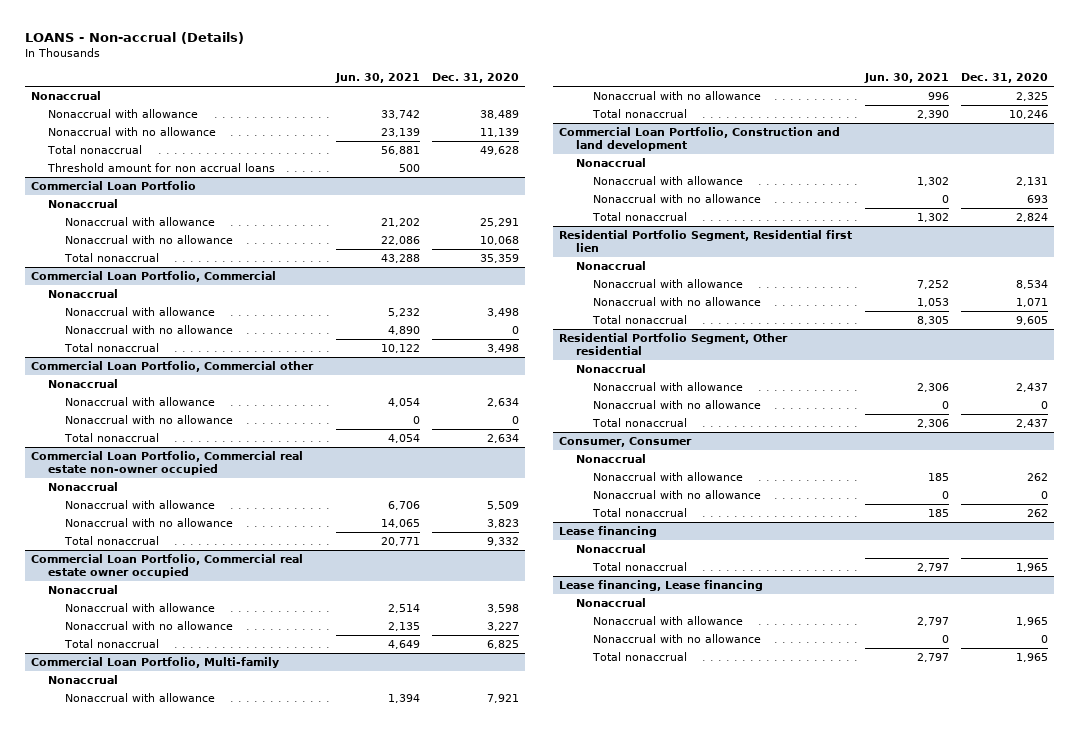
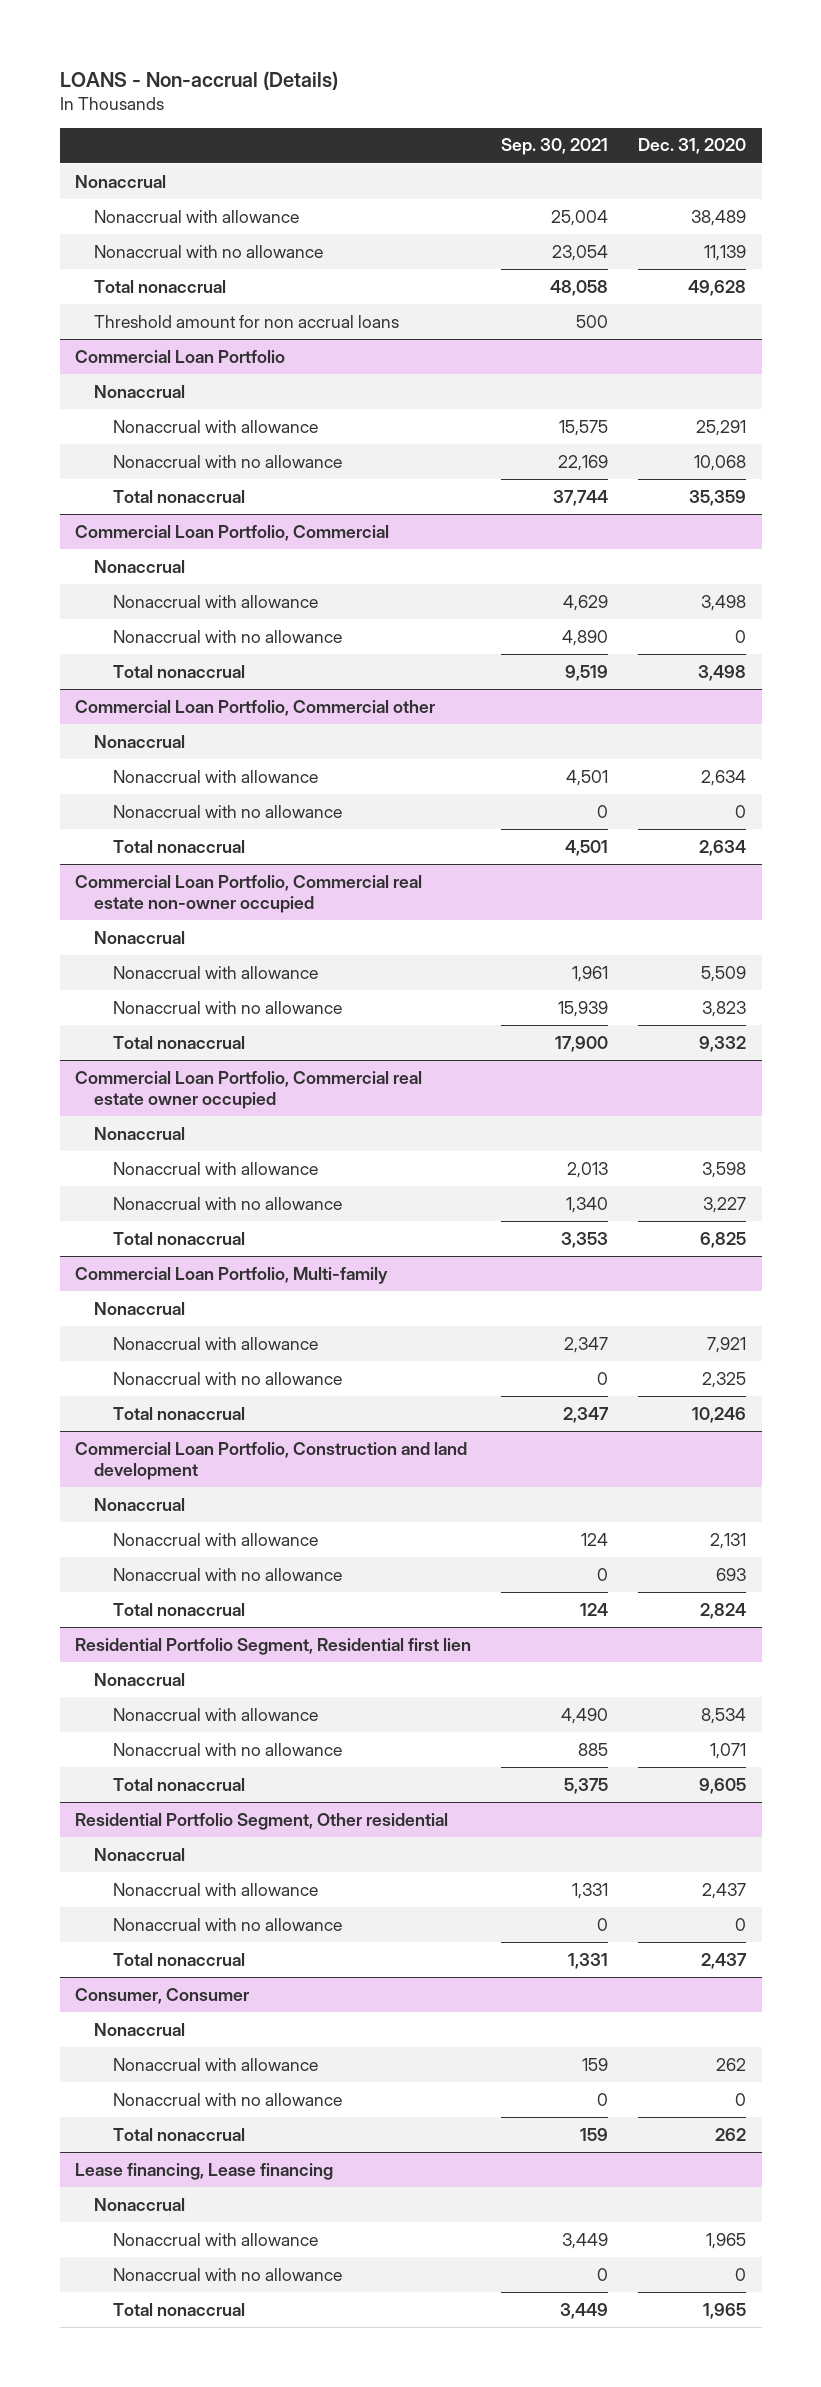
[335,73,421,84] Jun. 30, 2021 -> none
none -> [501,138,609,156] Sep. 30, 2021
[559,525,658,537] Lease financing -> none
[576,543,647,553] Nonaccrual -> none
[591,561,687,571] Total nonaccrual -> none

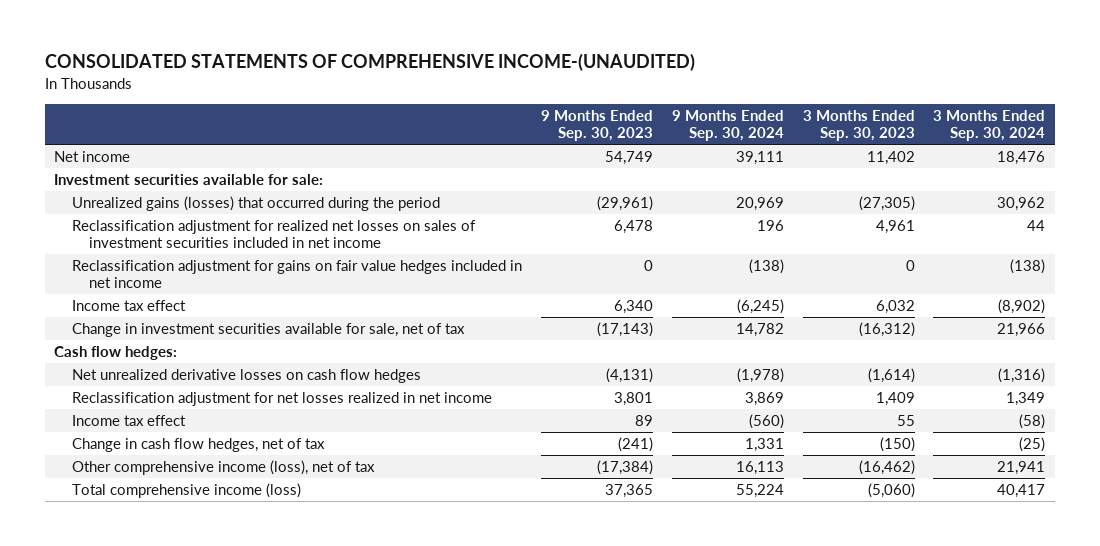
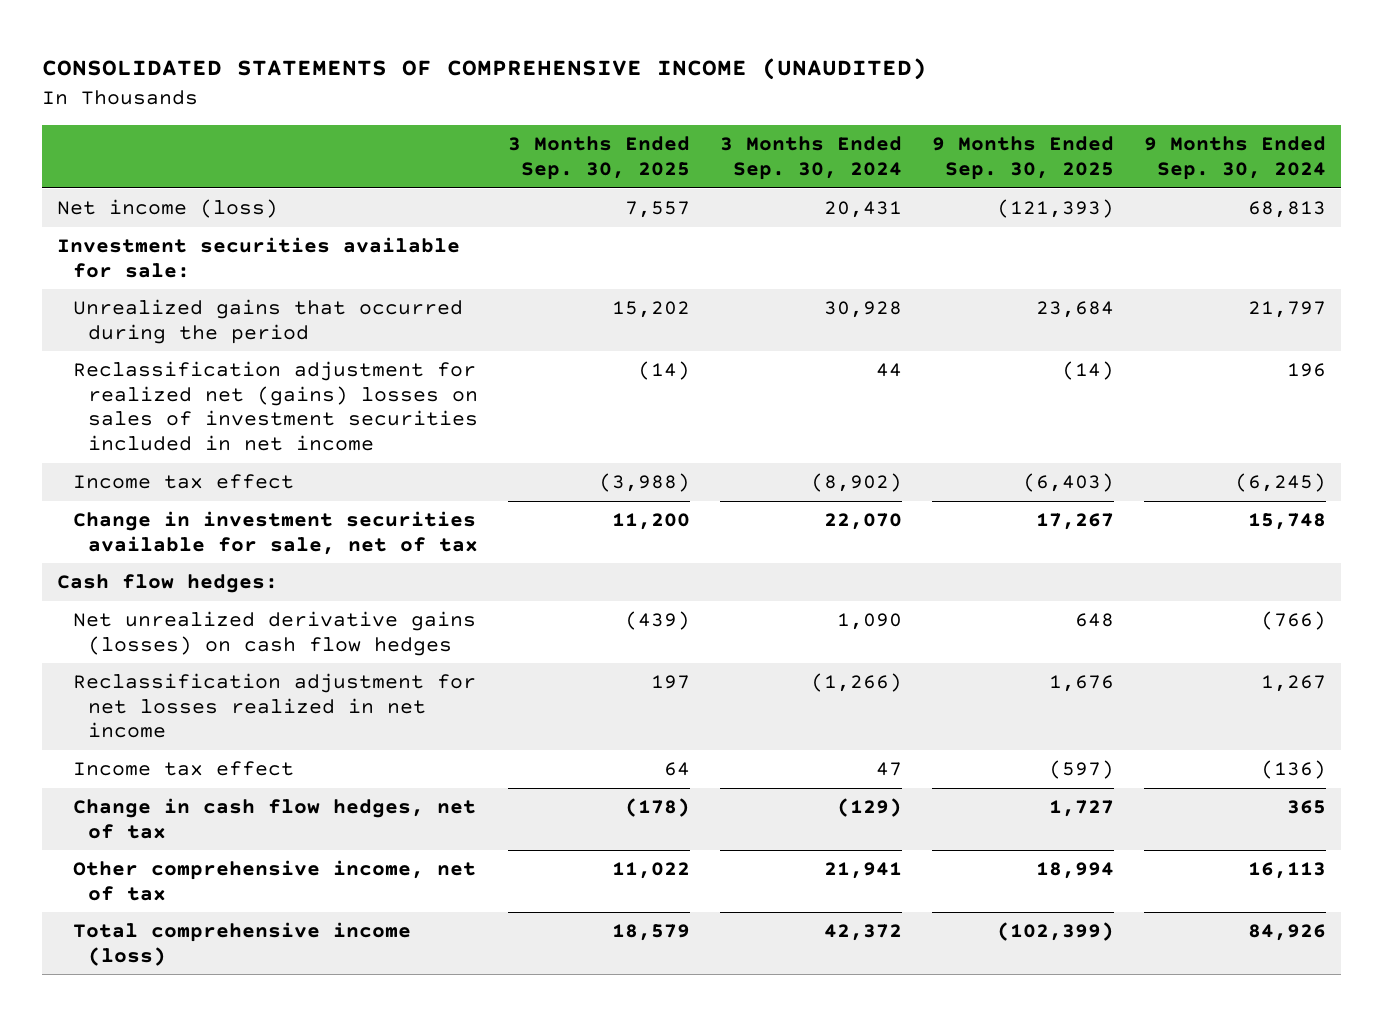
[44,53,695,72] CONSOLIDATED STATEMENTS OF COMPREHENSIVE INCOME-(UNAUDITED) -> [42,58,928,81] CONSOLIDATED STATEMENTS OF COMPREHENSIVE INCOME (UNAUDITED)
[540,109,653,142] 9 Months Ended Sep. 30, 2023 -> none
[802,109,915,142] 3 Months Ended Sep. 30, 2023 -> none
none -> [508,136,691,181] 3 Months Ended Sep. 30, 2025
none -> [932,136,1115,181] 9 Months Ended Sep. 30, 2025
[54,150,131,162] Net income -> [57,199,279,219] Net income (loss)
[735,150,784,165] 39,111 -> [1248,201,1327,219] 68,813
[997,150,1046,165] 18,476 -> [824,201,903,219] 20,431
[71,259,522,289] Reclassification adjustment for gains on fair value hedges included in net income -> none
[71,195,440,211] Unrealized gains (losses) that occurred during the period -> [72,299,463,344] Unrealized gains that occurred during the period
[735,196,784,211] 20,969 -> [1248,301,1327,319] 21,797
[997,196,1046,211] 30,962 -> [824,301,903,319] 30,928
[71,219,476,249] Reclassification adjustment for realized net losses on sales of investment securities included in net income -> [72,361,478,452] Reclassification adjustment for realized net (gains) losses on sales of investment securities included in net income
[735,322,784,337] 14,782 -> [1248,513,1327,531] 15,748
[997,322,1046,337] 21,966 -> [824,513,903,531] 22,070
[71,368,421,383] Net unrealized derivative losses on cash flow hedges -> [72,611,476,656] Net unrealized derivative gains (losses) on cash flow hedges
[736,367,784,383] (1,978) -> [1261,611,1327,631] (766)
[998,367,1046,383] (1,316) -> [837,613,903,631] 1,090
[744,391,784,406] 3,869 -> [1261,675,1327,693] 1,267
[1006,391,1046,406] 1,349 -> [811,673,903,693] (1,266)
[748,413,784,429] (560) -> [1261,760,1327,780] (136)
[1019,413,1046,429] (58) -> [876,762,903,777] 47
[744,437,784,452] 1,331 -> [1287,800,1327,815] 365
[1019,436,1046,452] (25) -> [837,798,903,818] (129)
[71,459,375,475] Other comprehensive income (loss), net of tax -> [72,860,476,901] Other comprehensive income, net of tax
[735,483,784,498] 55,224 -> [1248,924,1327,942] 84,926
[997,483,1046,498] 40,417 -> [824,924,903,942] 42,372

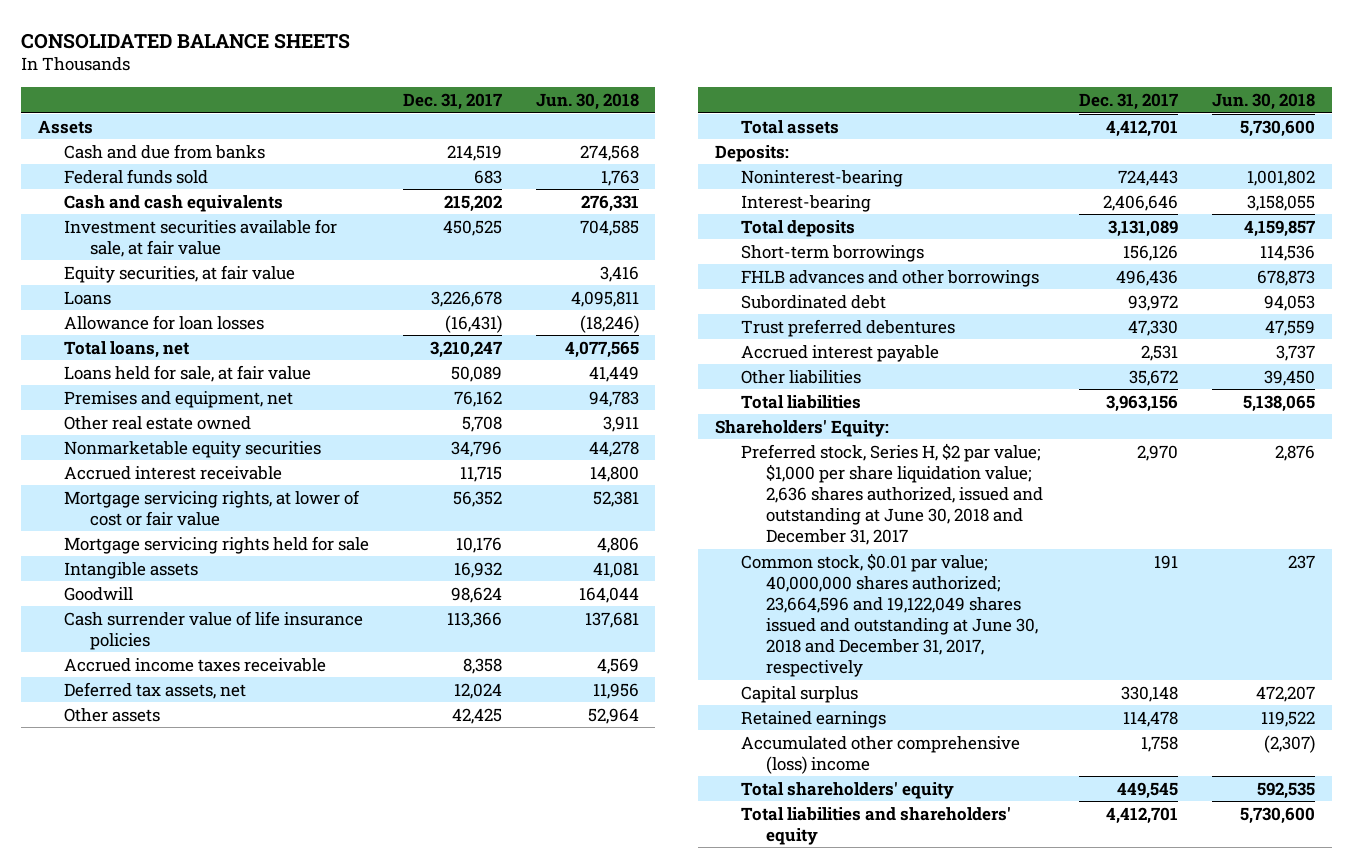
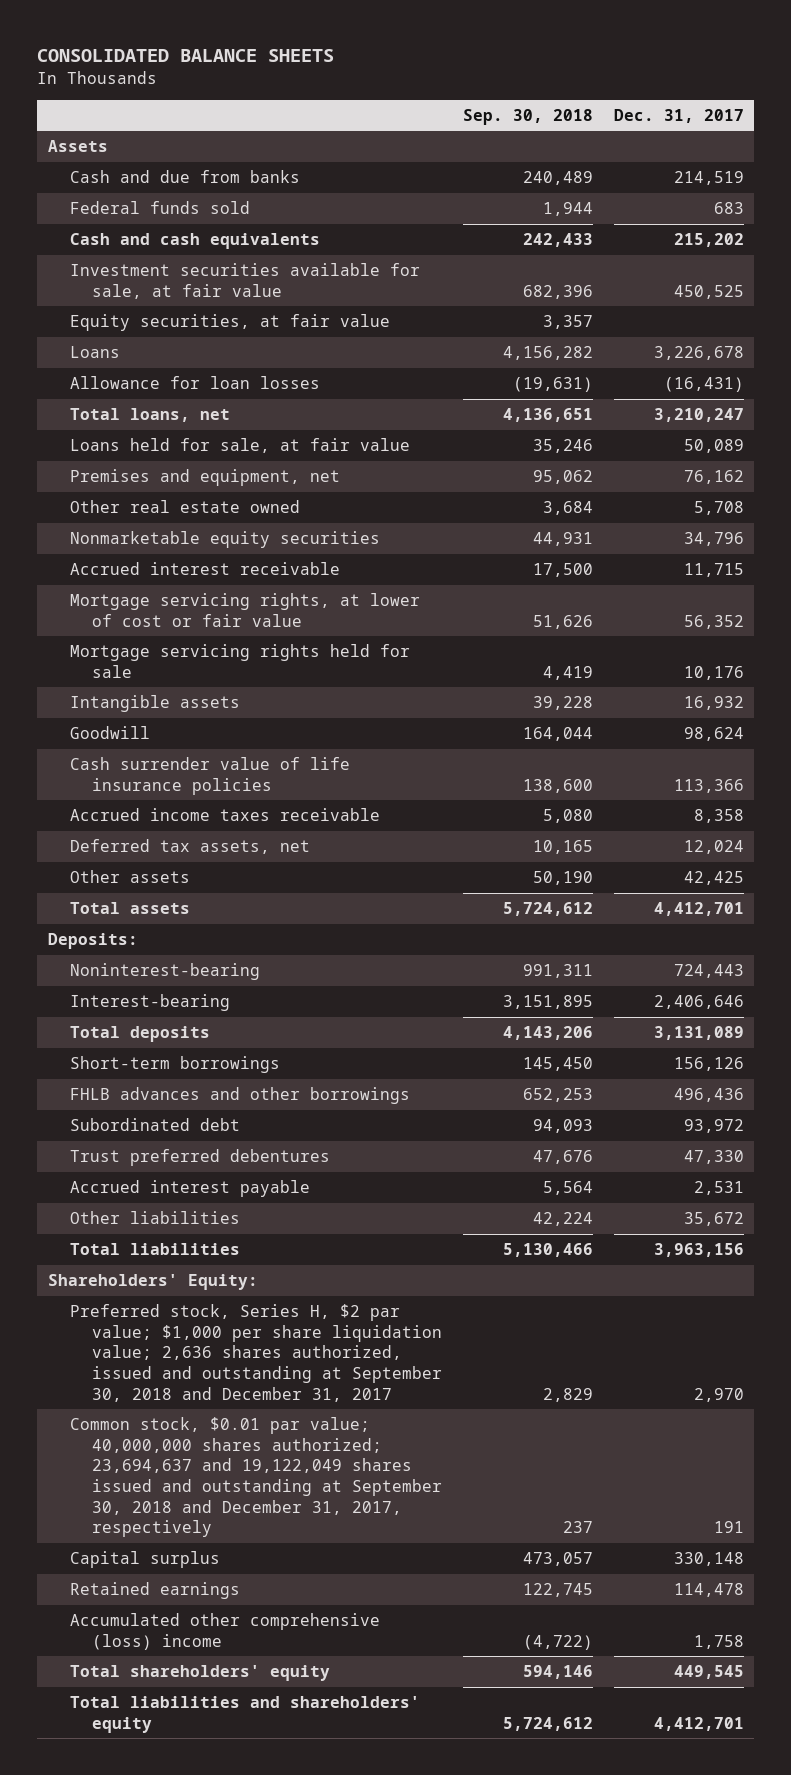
[535,93,639,111] Jun. 30, 2018 -> none
none -> [462,108,593,125] Sep. 30, 2018
[740,442,1044,546] Preferred stock, Series H, $2 par value; $1,000 per share liquidation value; 2,636 shares authorized, issued and outstanding at June 30, 2018 and December 31, 2017 -> [69,1304,442,1402] Preferred stock, Series H, $2 par value; $1,000 per share liquidation value; 2,636 shares authorized, issued and outstanding at September 30, 2018 and December 31, 2017
[740,552,1039,678] Common stock, $0.01 par value; 40,000,000 shares authorized; 23,664,596 and 19,122,049 shares issued and outstanding at June 30, 2018 and December 31, 2017, respectively -> [69,1417,442,1538] Common stock, $0.01 par value; 40,000,000 shares authorized; 23,694,637 and 19,122,049 shares issued and outstanding at September 30, 2018 and December 31, 2017, respectively

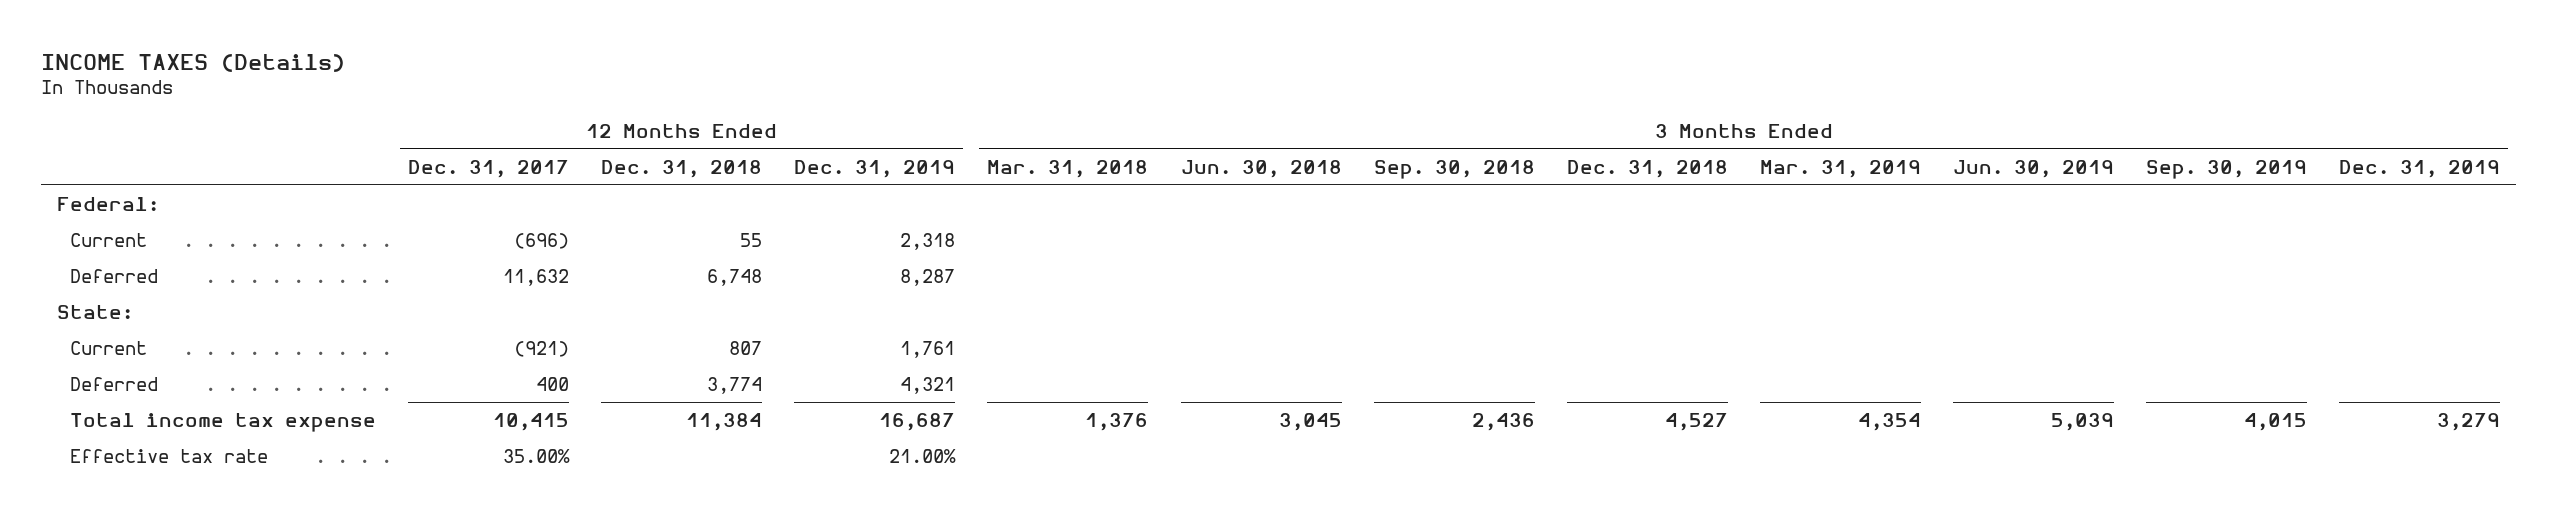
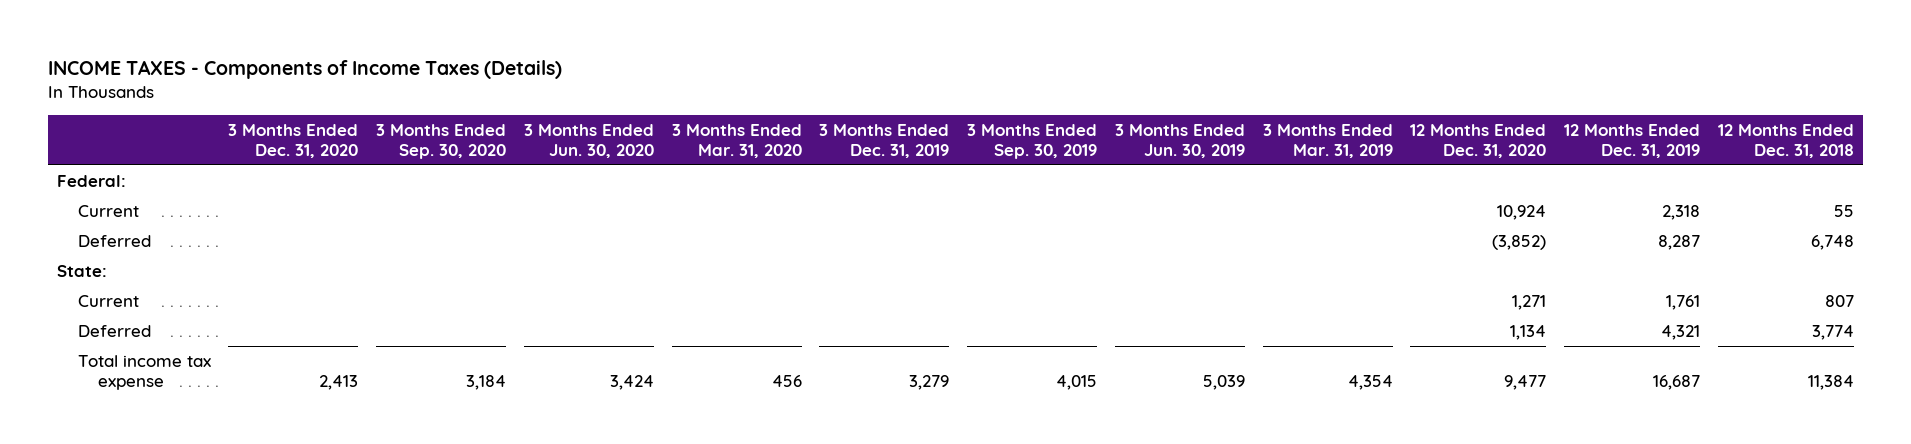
[40,53,345,72] INCOME TAXES (Details) -> [48,59,563,79] INCOME TAXES - Components of Income Taxes (Details)
[408,159,570,178] Dec. 31, 2017 -> none
[987,159,1149,178] Mar. 31, 2018 -> none
[1180,159,1342,178] Jun. 30, 2018 -> none
[1373,159,1535,179] Sep. 30, 2018 -> none
[1566,159,1728,178] Dec. 31, 2018 -> none
none -> [228,123,359,159] 3 Months Ended Dec. 31, 2020
none -> [376,123,507,160] 3 Months Ended Sep. 30, 2020
none -> [523,123,654,159] 3 Months Ended Jun. 30, 2020
none -> [671,123,802,159] 3 Months Ended Mar. 31, 2020
none -> [1410,123,1547,159] 12 Months Ended Dec. 31, 2020
[70,448,269,463] Effective tax rate -> none

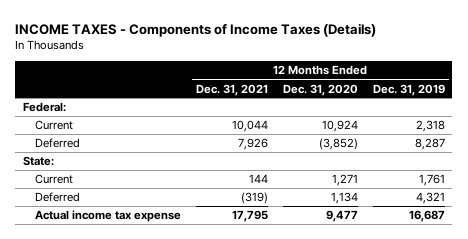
[228,123,359,159] 3 Months Ended Dec. 31, 2020 -> none
[376,123,507,160] 3 Months Ended Sep. 30, 2020 -> none
[523,123,654,159] 3 Months Ended Jun. 30, 2020 -> none
[671,123,802,159] 3 Months Ended Mar. 31, 2020 -> none
[819,123,950,159] 3 Months Ended Dec. 31, 2019 -> none
[967,123,1098,160] 3 Months Ended Sep. 30, 2019 -> none
[1114,123,1245,159] 3 Months Ended Jun. 30, 2019 -> none
[1262,123,1393,159] 3 Months Ended Mar. 31, 2019 -> none
[1717,123,1854,159] 12 Months Ended Dec. 31, 2018 -> none
none -> [195,83,268,96] Dec. 31, 2021
[77,354,211,391] Total income tax expense -> [34,210,181,223] Actual income tax expense

